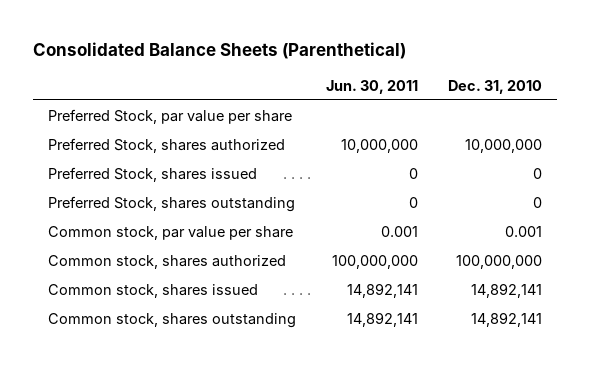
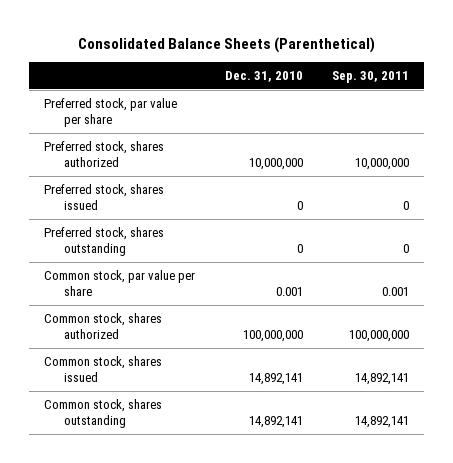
[326,79,419,94] Jun. 30, 2011 -> none
none -> [332,70,410,83] Sep. 30, 2011
[48,108,293,124] Preferred Stock, par value per share -> [44,97,178,128] Preferred stock, par value per share
[48,137,286,153] Preferred Stock, shares authorized -> [44,140,165,168] Preferred stock, shares authorized
[48,166,258,182] Preferred Stock, shares issued -> [44,183,165,211] Preferred stock, shares issued
[48,195,296,212] Preferred Stock, shares outstanding -> [44,226,165,257] Preferred stock, shares outstanding

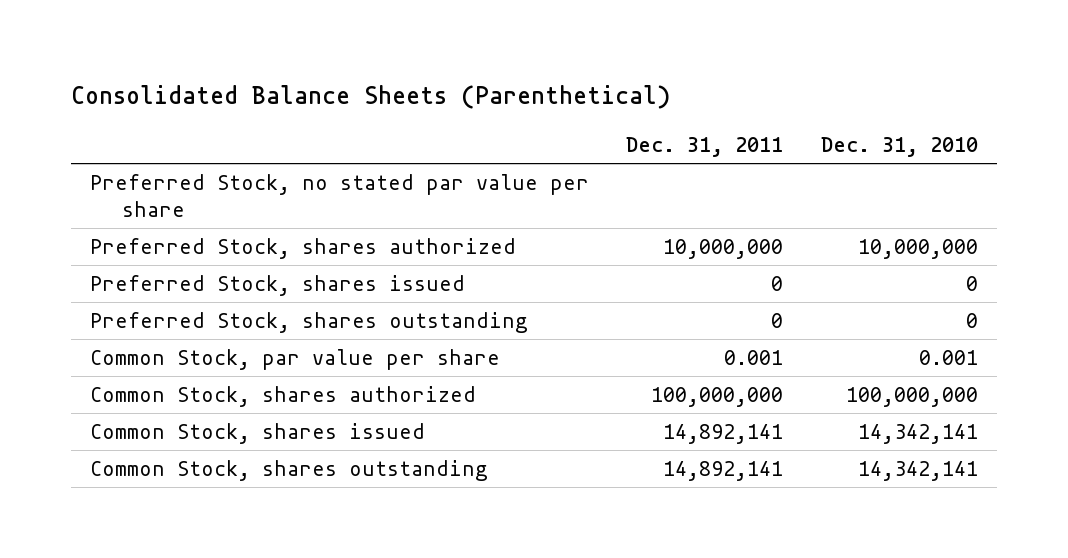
[332,70,410,83] Sep. 30, 2011 -> none
none -> [626,137,784,158] Dec. 31, 2011
[44,97,178,128] Preferred stock, par value per share -> [89,174,589,218] Preferred Stock, no stated par value per share
[44,140,165,168] Preferred stock, shares authorized -> [89,238,516,260] Preferred Stock, shares authorized
[44,183,165,211] Preferred stock, shares issued -> [89,275,465,297] Preferred Stock, shares issued
[44,226,165,257] Preferred stock, shares outstanding -> [89,312,528,334] Preferred Stock, shares outstanding
[44,269,196,297] Common stock, par value per share -> [89,349,500,371] Common Stock, par value per share
[44,312,163,340] Common stock, shares authorized -> [89,386,476,408] Common Stock, shares authorized
[44,355,163,383] Common stock, shares issued -> [89,423,425,445] Common Stock, shares issued
[248,373,303,386] 14,892,141 -> [858,424,979,445] 14,342,141
[44,398,163,429] Common stock, shares outstanding -> [89,460,488,482] Common Stock, shares outstanding
[248,416,303,429] 14,892,141 -> [858,461,979,482] 14,342,141

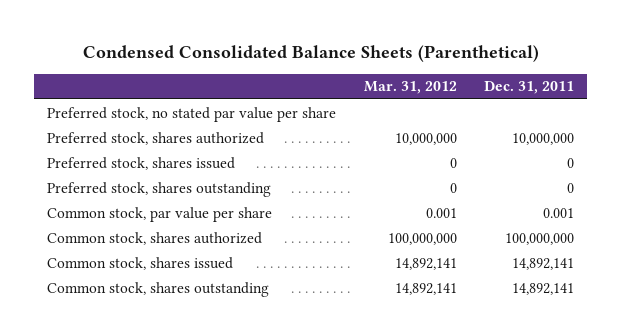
[71,85,671,110] Consolidated Balance Sheets (Parenthetical) -> [82,44,539,62] Condensed Consolidated Balance Sheets (Parenthetical)
[821,137,979,158] Dec. 31, 2010 -> none
none -> [363,81,457,95] Mar. 31, 2012
[89,174,589,218] Preferred Stock, no stated par value per share -> [47,106,337,122] Preferred stock, no stated par value per share
[89,238,516,260] Preferred Stock, shares authorized -> [47,131,265,145] Preferred stock, shares authorized
[89,275,465,297] Preferred Stock, shares issued -> [47,156,236,170] Preferred stock, shares issued
[89,312,528,334] Preferred Stock, shares outstanding -> [47,181,272,197] Preferred stock, shares outstanding
[89,349,500,371] Common Stock, par value per share -> [47,206,273,222] Common stock, par value per share
[89,386,476,408] Common Stock, shares authorized -> [47,231,263,245] Common stock, shares authorized
[89,423,425,445] Common Stock, shares issued -> [47,256,234,270] Common stock, shares issued
[89,460,488,482] Common Stock, shares outstanding -> [47,281,270,297] Common stock, shares outstanding

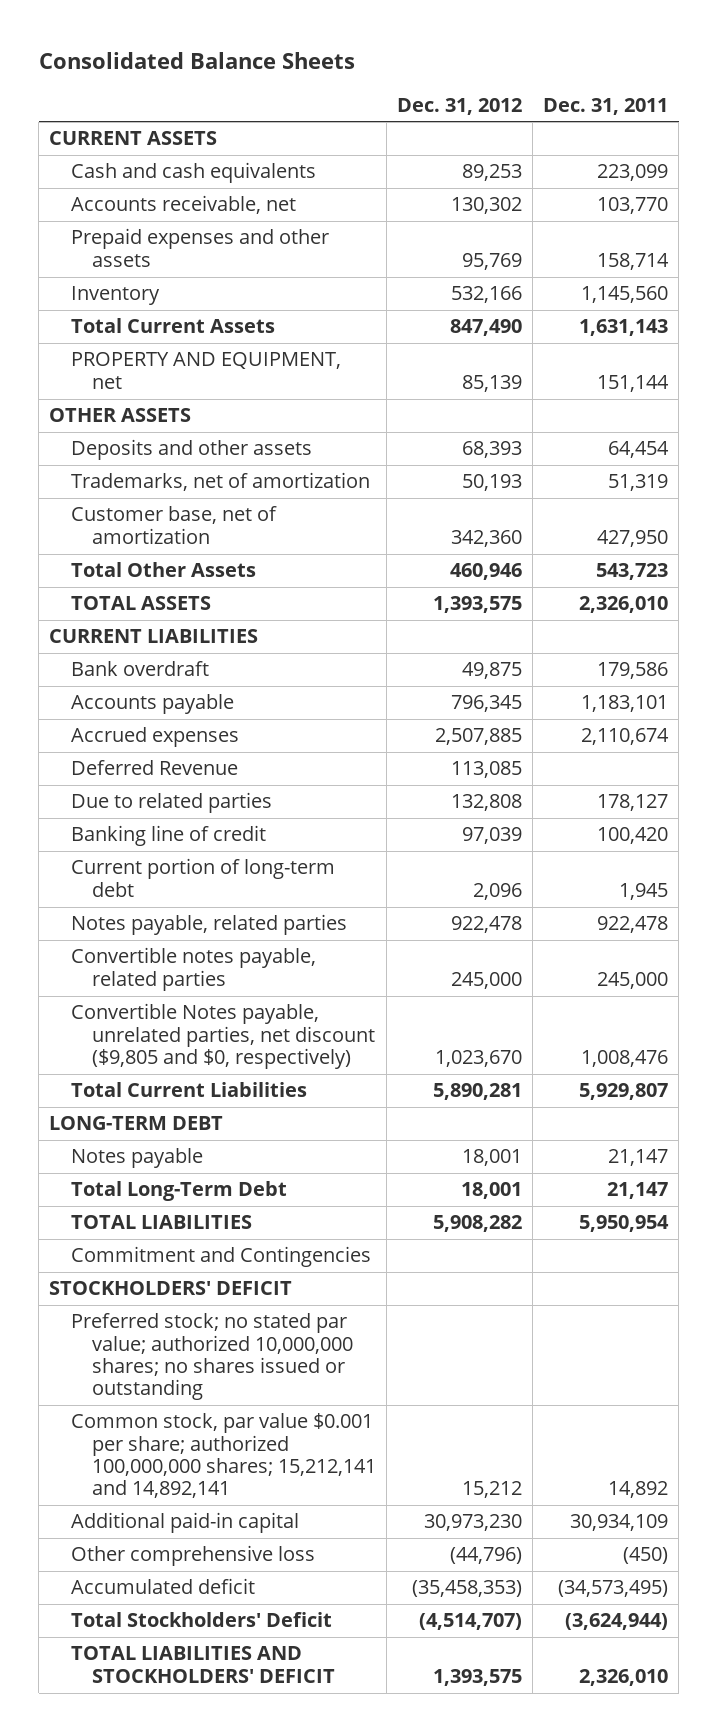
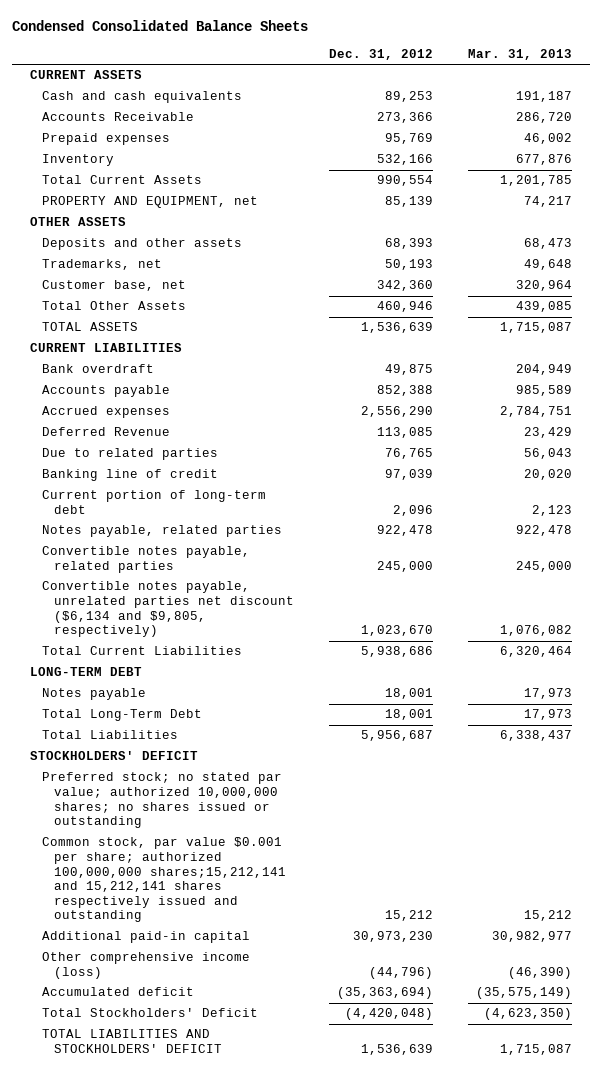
[38,51,355,69] Consolidated Balance Sheets -> [12,20,309,32] Condensed Consolidated Balance Sheets
[543,97,669,115] Dec. 31, 2011 -> none
none -> [467,49,572,61] Mar. 31, 2013
[70,195,296,215] Accounts receivable, net -> [41,112,194,122] Accounts Receivable
[451,197,523,215] 130,302 -> [376,112,433,124] 273,366
[70,228,329,267] Prepaid expenses and other assets -> [41,133,170,146] Prepaid expenses
[450,319,523,337] 847,490 -> [376,175,433,187] 990,554
[70,472,370,492] Trademarks, net of amortization -> [41,259,162,271] Trademarks, net
[70,506,277,544] Customer base, net of amortization -> [41,280,186,292] Customer base, net
[433,596,523,614] 1,393,575 -> [360,322,433,334] 1,536,639
[451,695,523,713] 796,345 -> [376,385,433,397] 852,388
[435,728,523,746] 2,507,885 -> [360,406,433,418] 2,556,290
[451,794,523,812] 132,808 -> [384,448,433,460] 76,765
[70,1003,376,1070] Convertible Notes payable, unrelated parties, net discount ($9,805 and $0, respectively) -> [41,581,294,638] Convertible notes payable, unrelated parties net discount ($6,134 and $9,805, respectively)
[433,1083,523,1101] 5,890,281 -> [360,646,433,658] 5,938,686
[70,1246,371,1268] Commitment and Contingencies -> none
[70,1215,252,1230] TOTAL LIABILITIES -> [41,730,178,740] Total Liabilities
[433,1215,523,1233] 5,908,282 -> [360,730,433,742] 5,956,687
[70,1413,377,1499] Common stock, par value $0.001 per share; authorized 100,000,000 shares; 15,212,141 and 14,892,141 -> [41,837,286,923] Common stock, par value $0.001 per share; authorized 100,000,000 shares;15,212,141 and 15,212,141 shares respectively issued and outstanding
[70,1545,315,1567] Other comprehensive loss -> [41,952,250,980] Other comprehensive income (loss)
[412,1580,523,1598] (35,458,353) -> [336,987,433,1000] (35,363,694)
[419,1613,523,1631] (4,514,707) -> [344,1008,433,1021] (4,420,048)
[433,1668,523,1686] 1,393,575 -> [360,1044,433,1056] 1,536,639

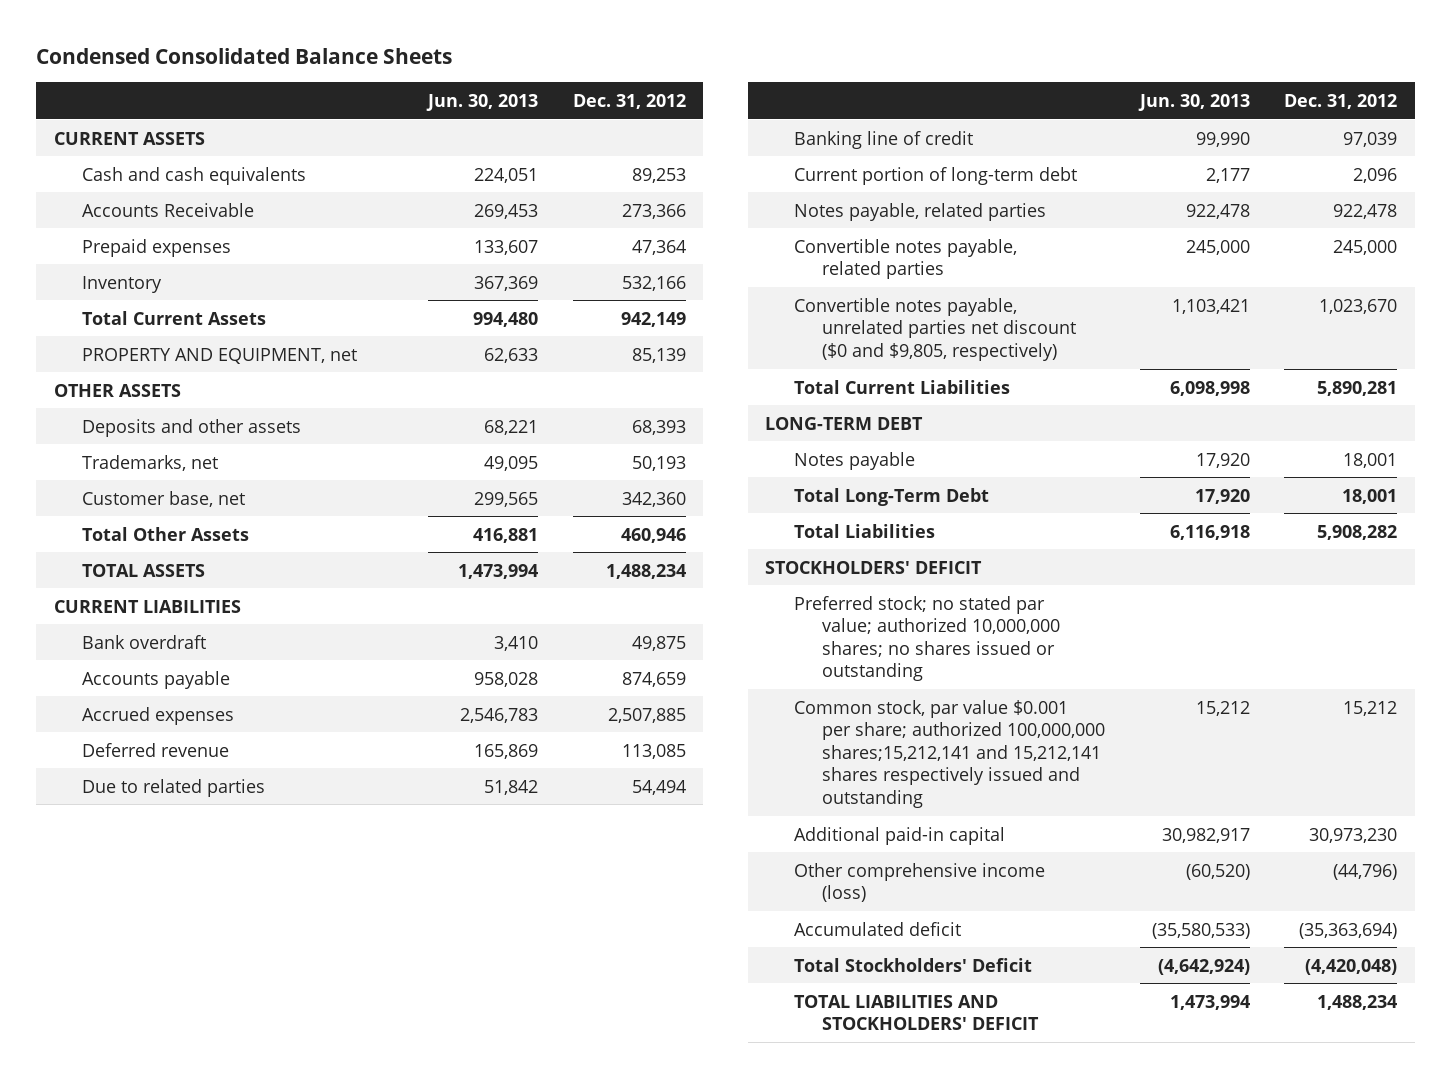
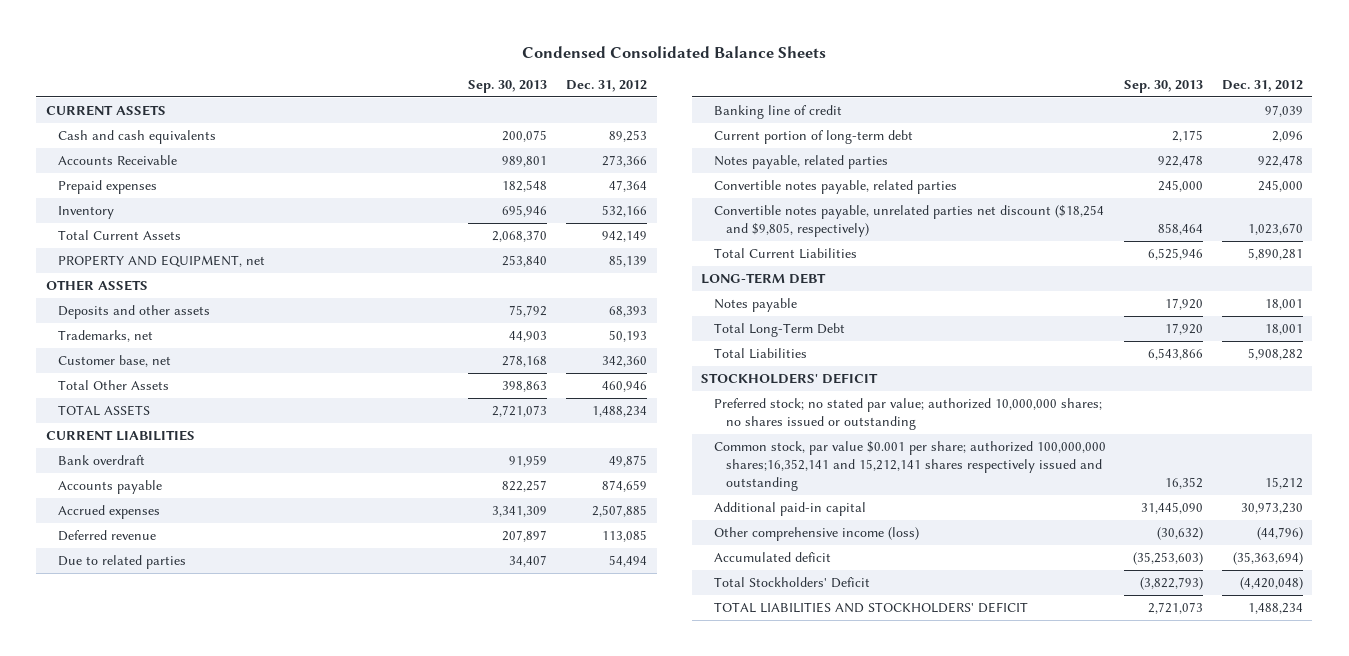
[426,93,539,111] Jun. 30, 2013 -> none
none -> [468,80,548,94] Sep. 30, 2013
[793,297,1077,361] Convertible notes payable, unrelated parties net discount ($0 and $9,805, respectively) -> [713,204,1104,237] Convertible notes payable, unrelated parties net discount ($18,254 and $9,805, respectively)
[793,699,1106,808] Common stock, par value $0.001 per share; authorized 100,000,000 shares;15,212,141 and 15,212,141 shares respectively issued and outstanding -> [713,440,1106,491] Common stock, par value $0.001 per share; authorized 100,000,000 shares;16,352,141 and 15,212,141 shares respectively issued and outstanding

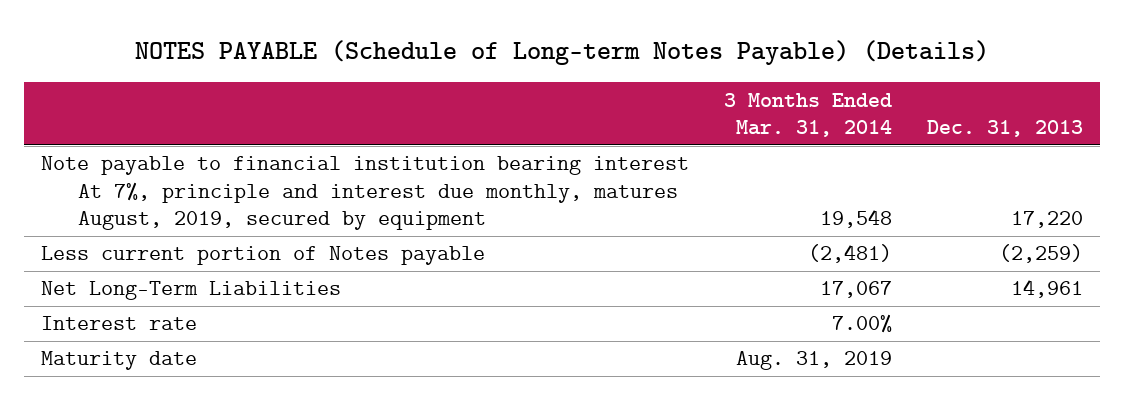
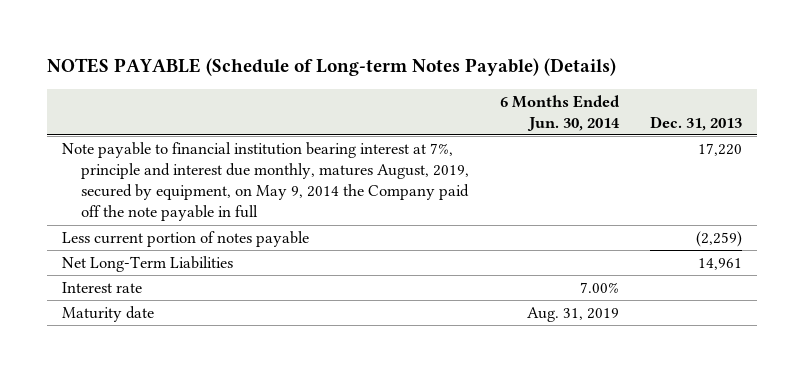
[724,92,893,138] 3 Months Ended Mar. 31, 2014 -> none
none -> [499,94,620,131] 6 Months Ended Jun. 30, 2014
[41,156,690,231] Note payable to financial institution bearing interest At 7%, principle and interest due monthly, matures August, 2019, secured by equipment -> [61,141,470,222] Note payable to financial institution bearing interest at 7%, principle and interest due monthly, matures August, 2019, secured by equipment, on May 9, 2014 the Company paid off the note payable in full
[41,246,486,266] Less current portion of Notes payable -> [61,230,309,247] Less current portion of notes payable

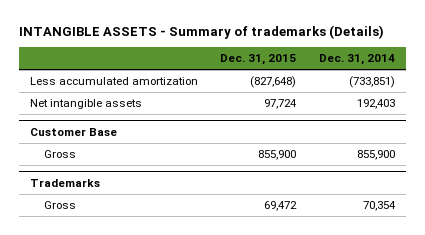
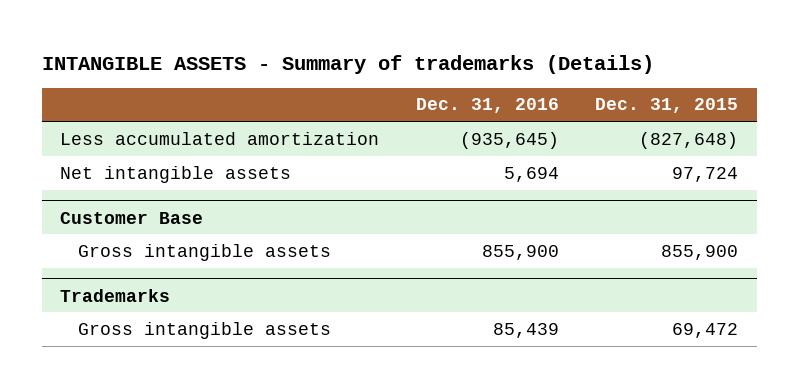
[318,54,395,66] Dec. 31, 2014 -> none
none -> [415,98,559,114] Dec. 31, 2016
[43,149,76,158] Gross -> [77,243,331,261] Gross intangible assets
[43,200,76,209] Gross -> [77,321,331,339] Gross intangible assets

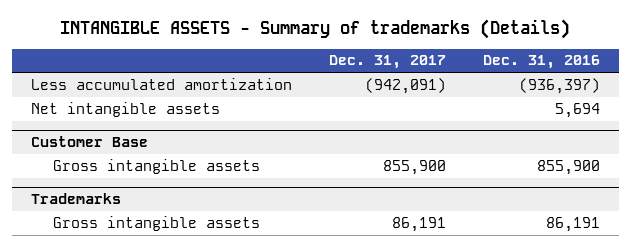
[595,98,739,114] Dec. 31, 2015 -> none
none -> [328,55,446,70] Dec. 31, 2017
[459,131,559,149] (935,645) -> [518,77,600,94] (936,397)
[492,322,559,338] 85,439 -> [545,216,600,232] 86,191

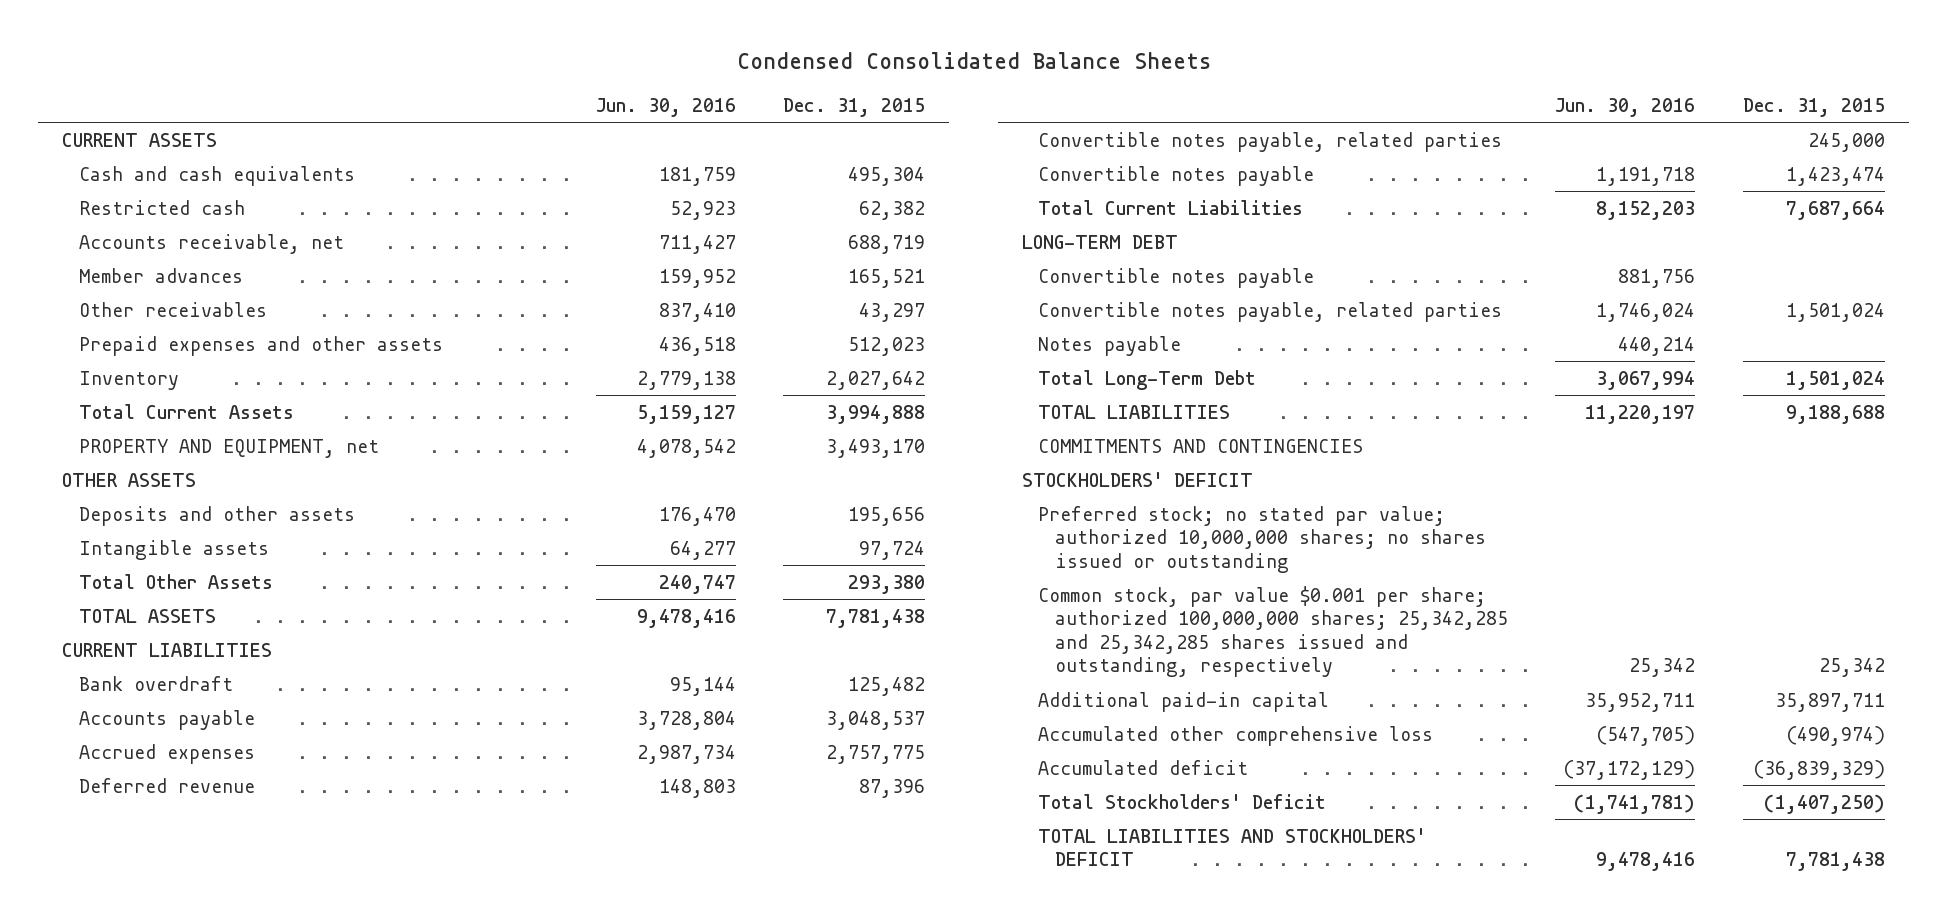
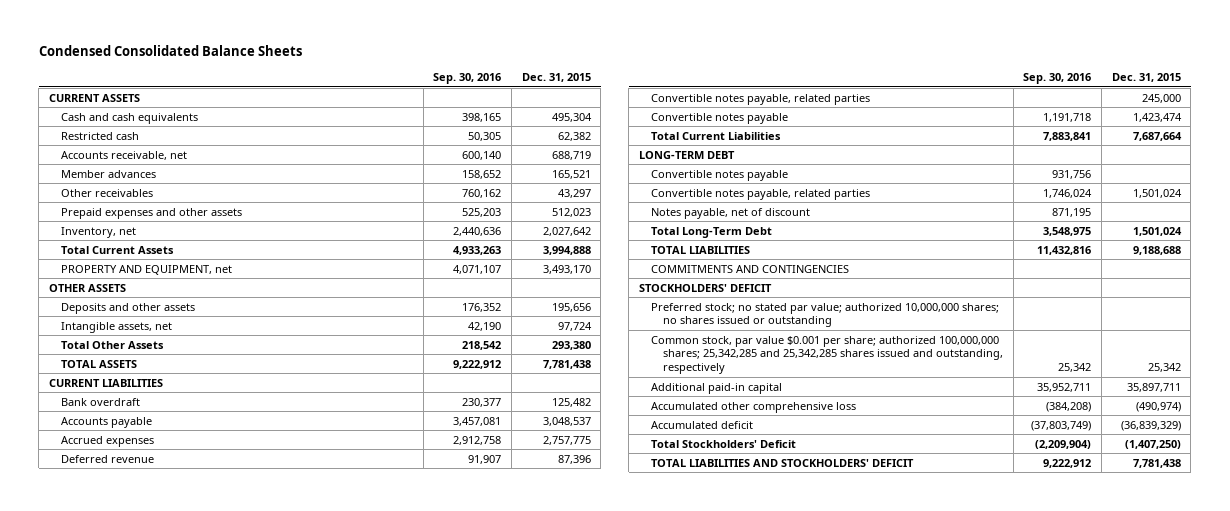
[595,97,736,117] Jun. 30, 2016 -> none
none -> [433,73,502,85] Sep. 30, 2016
[78,370,179,390] Inventory -> [61,226,137,238] Inventory, net
[78,539,269,560] Intangible assets -> [61,321,173,333] Intangible assets, net
[1038,335,1182,356] Notes payable -> [650,207,810,219] Notes payable, net of discount

